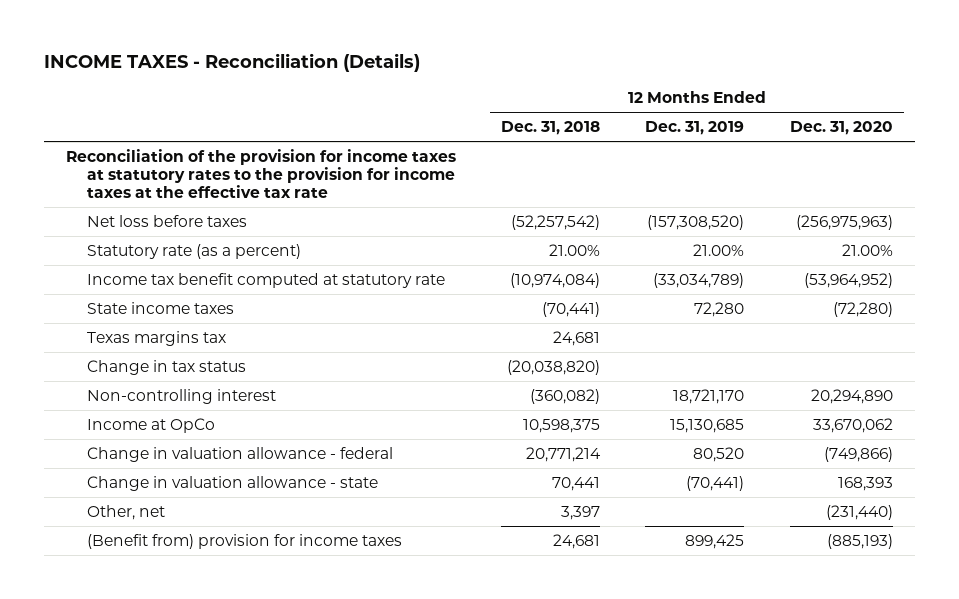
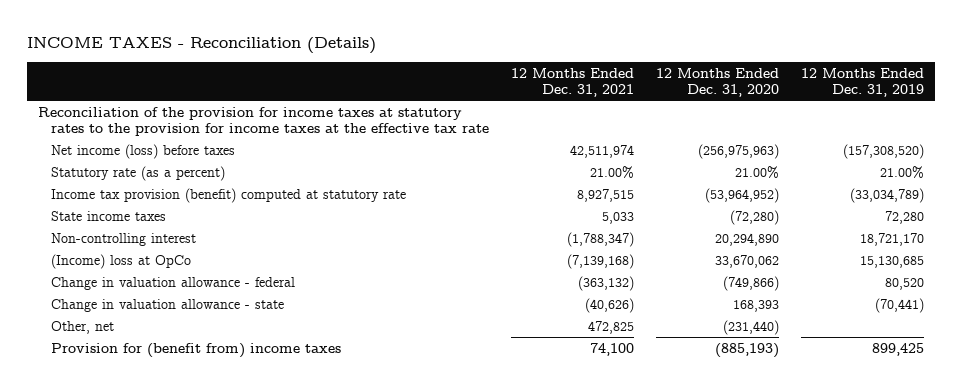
[501,121,601,136] Dec. 31, 2018 -> none
none -> [511,67,635,98] 12 Months Ended Dec. 31, 2021
[87,214,248,227] Net loss before taxes -> [51,143,236,159] Net income (loss) before taxes
[87,272,446,288] Income tax benefit computed at statutory rate -> [51,187,407,203] Income tax provision (benefit) computed at statutory rate
[87,330,227,346] Texas margins tax -> none
[87,359,247,375] Change in tax status -> none
[87,417,216,433] Income at OpCo -> [51,253,192,269] (Income) loss at OpCo
[87,533,403,549] (Benefit from) provision for income taxes -> [51,342,342,358] Provision for (benefit from) income taxes

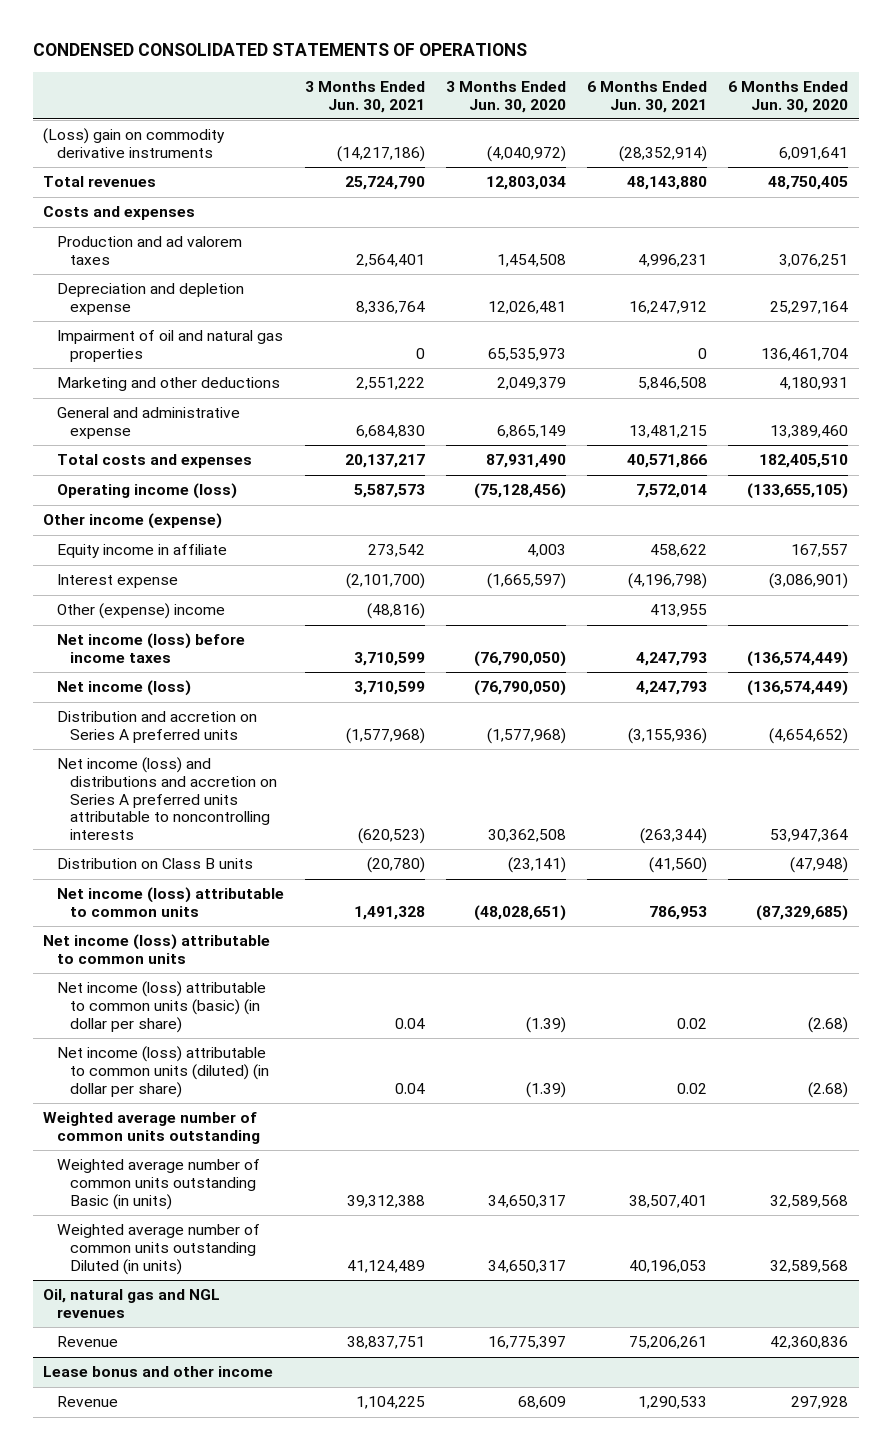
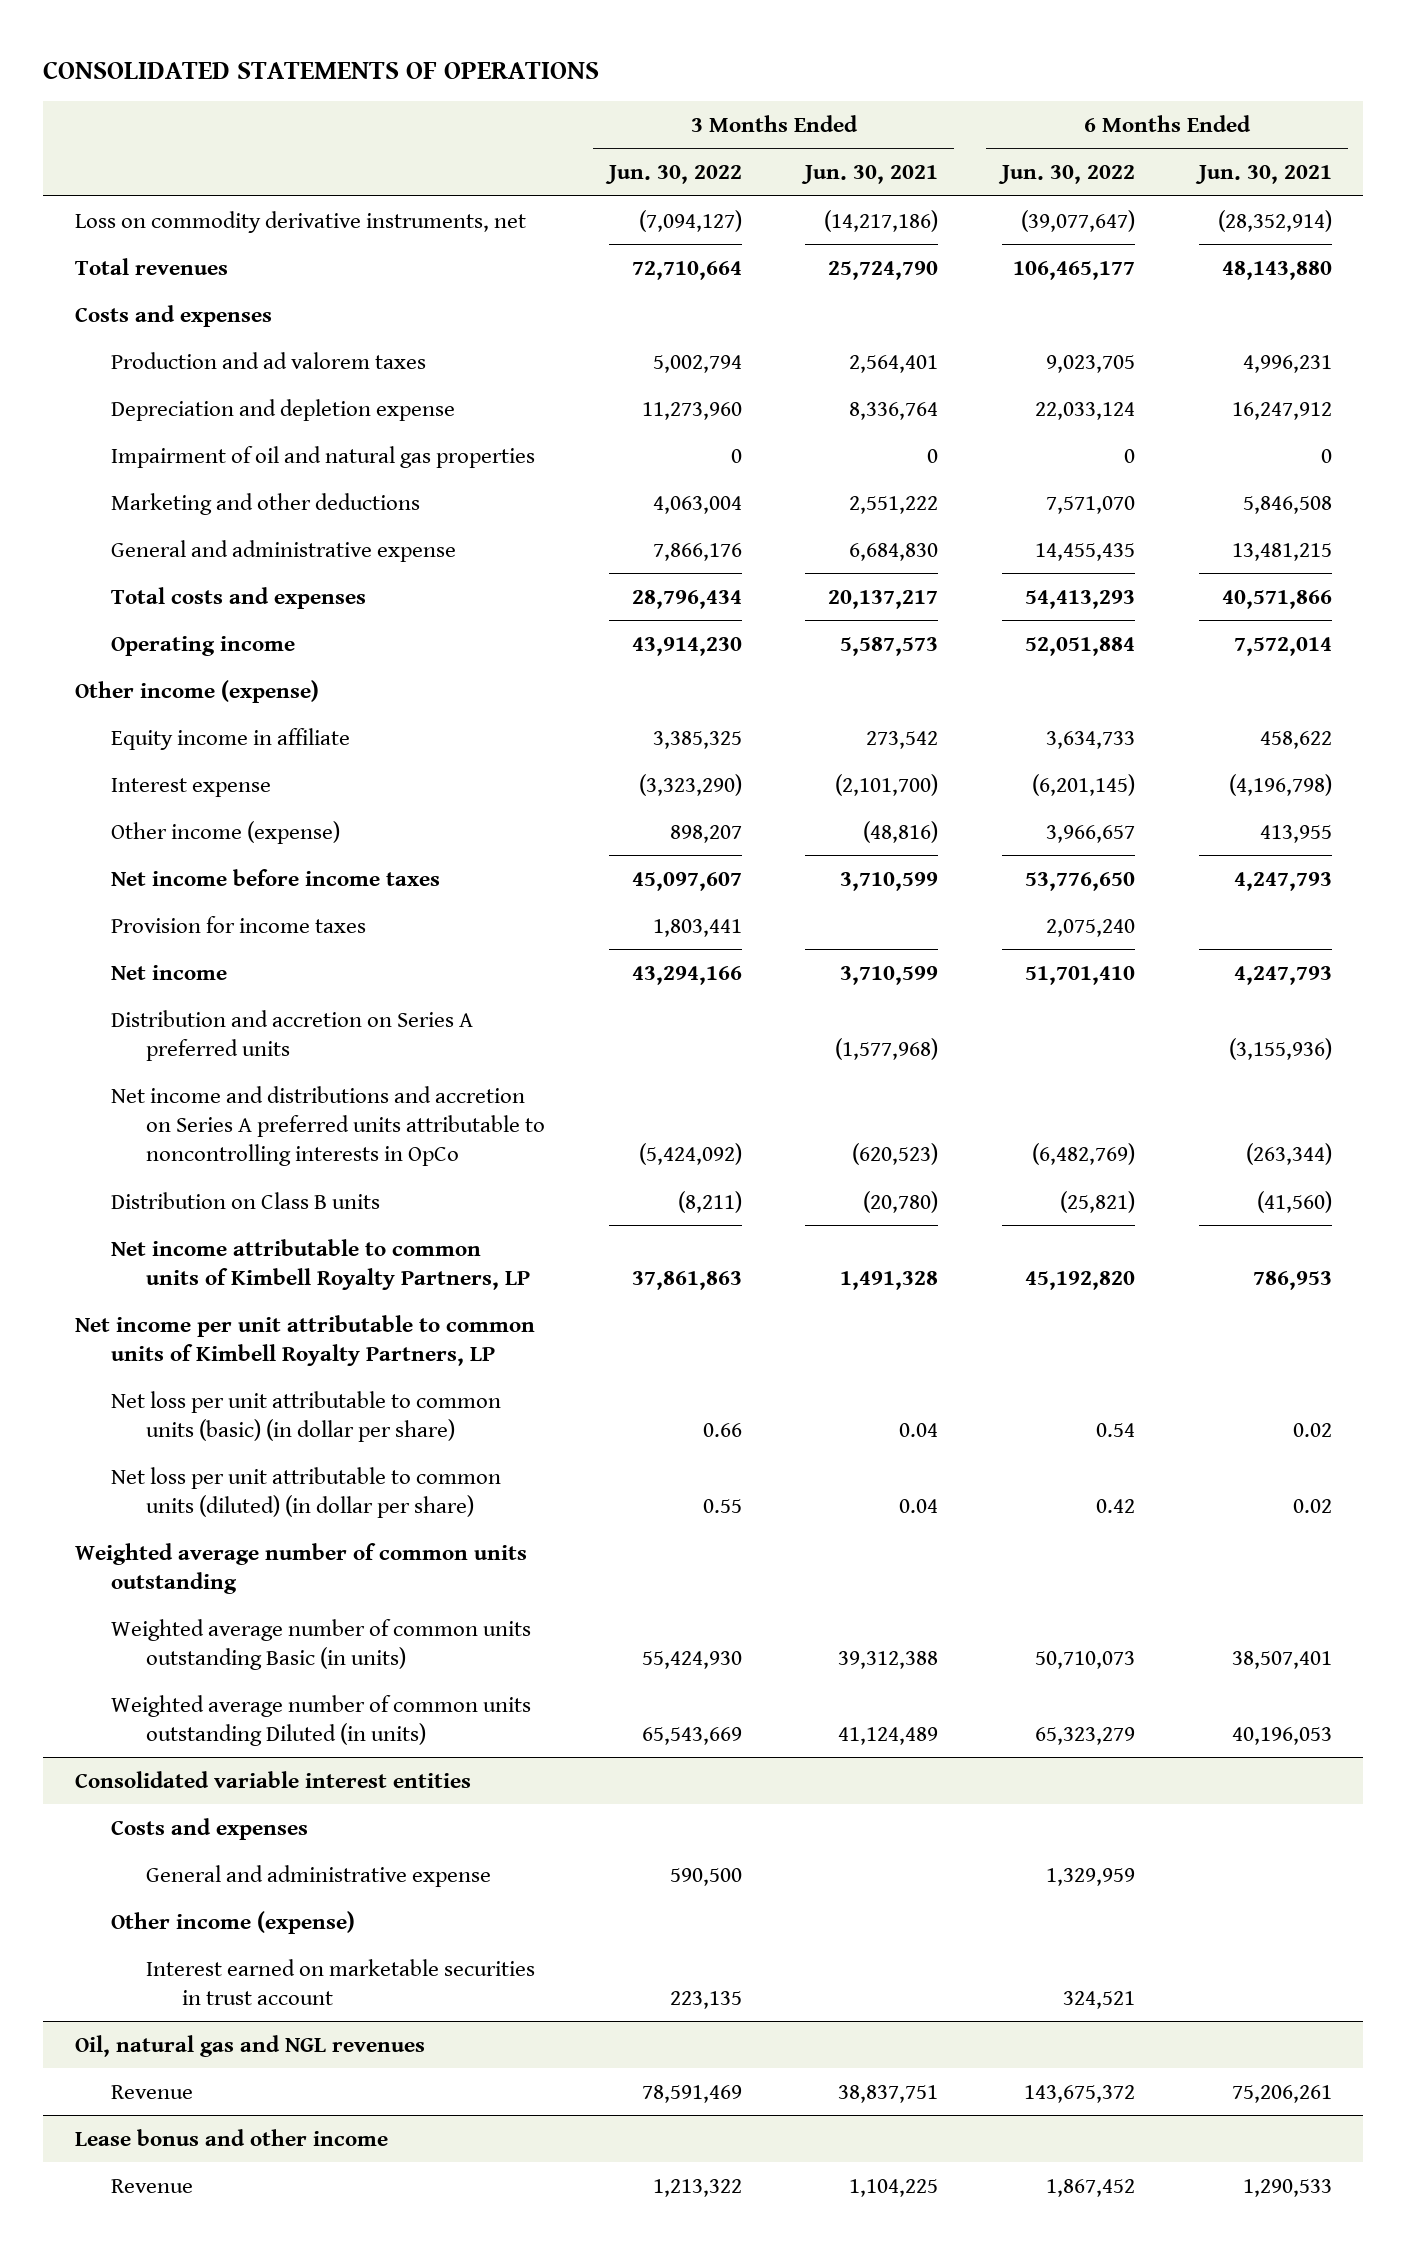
[32,43,527,57] CONDENSED CONSOLIDATED STATEMENTS OF OPERATIONS -> [43,60,600,79] CONSOLIDATED STATEMENTS OF OPERATIONS
[446,80,567,113] 3 Months Ended Jun. 30, 2020 -> none
[728,80,849,113] 6 Months Ended Jun. 30, 2020 -> none
none -> [604,165,742,185] Jun. 30, 2022
none -> [998,165,1136,185] Jun. 30, 2022
[43,128,226,158] (Loss) gain on commodity derivative instruments -> [74,210,526,233] Loss on commodity derivative instruments, net
[56,483,237,500] Operating income (loss) -> [110,635,295,656] Operating income
[56,603,225,620] Other (expense) income -> [110,820,340,844] Other income (expense)
[56,633,245,663] Net income (loss) before income taxes -> [110,868,440,886] Net income before income taxes
none -> [110,915,366,933] Provision for income taxes
[56,680,191,697] Net income (loss) -> [110,964,227,980] Net income
[56,757,278,841] Net income (loss) and distributions and accretion on Series A preferred units attributable to noncontrolling interests -> [110,1085,546,1167] Net income and distributions and accretion on Series A preferred units attributable to noncontrolling interests in OpCo
[56,887,284,917] Net income (loss) attributable to common units -> [110,1238,531,1290] Net income attributable to common units of Kimbell Royalty Partners, LP
[43,934,271,964] Net income (loss) attributable to common units -> [74,1314,535,1366] Net income per unit attributable to common units of Kimbell Royalty Partners, LP
[56,981,266,1033] Net income (loss) attributable to common units (basic) (in dollar per share) -> [110,1390,501,1442] Net loss per unit attributable to common units (basic) (in dollar per share)
[56,1046,270,1098] Net income (loss) attributable to common units (diluted) (in dollar per share) -> [110,1466,501,1518] Net loss per unit attributable to common units (diluted) (in dollar per share)
none -> [74,1770,471,1788] Consolidated variable interest entities
none -> [110,1817,308,1840] Costs and expenses
none -> [146,1864,492,1887] General and administrative expense
none -> [110,1910,355,1934] Other income (expense)
none -> [146,1958,536,2005] Interest earned on marketable securities in trust account

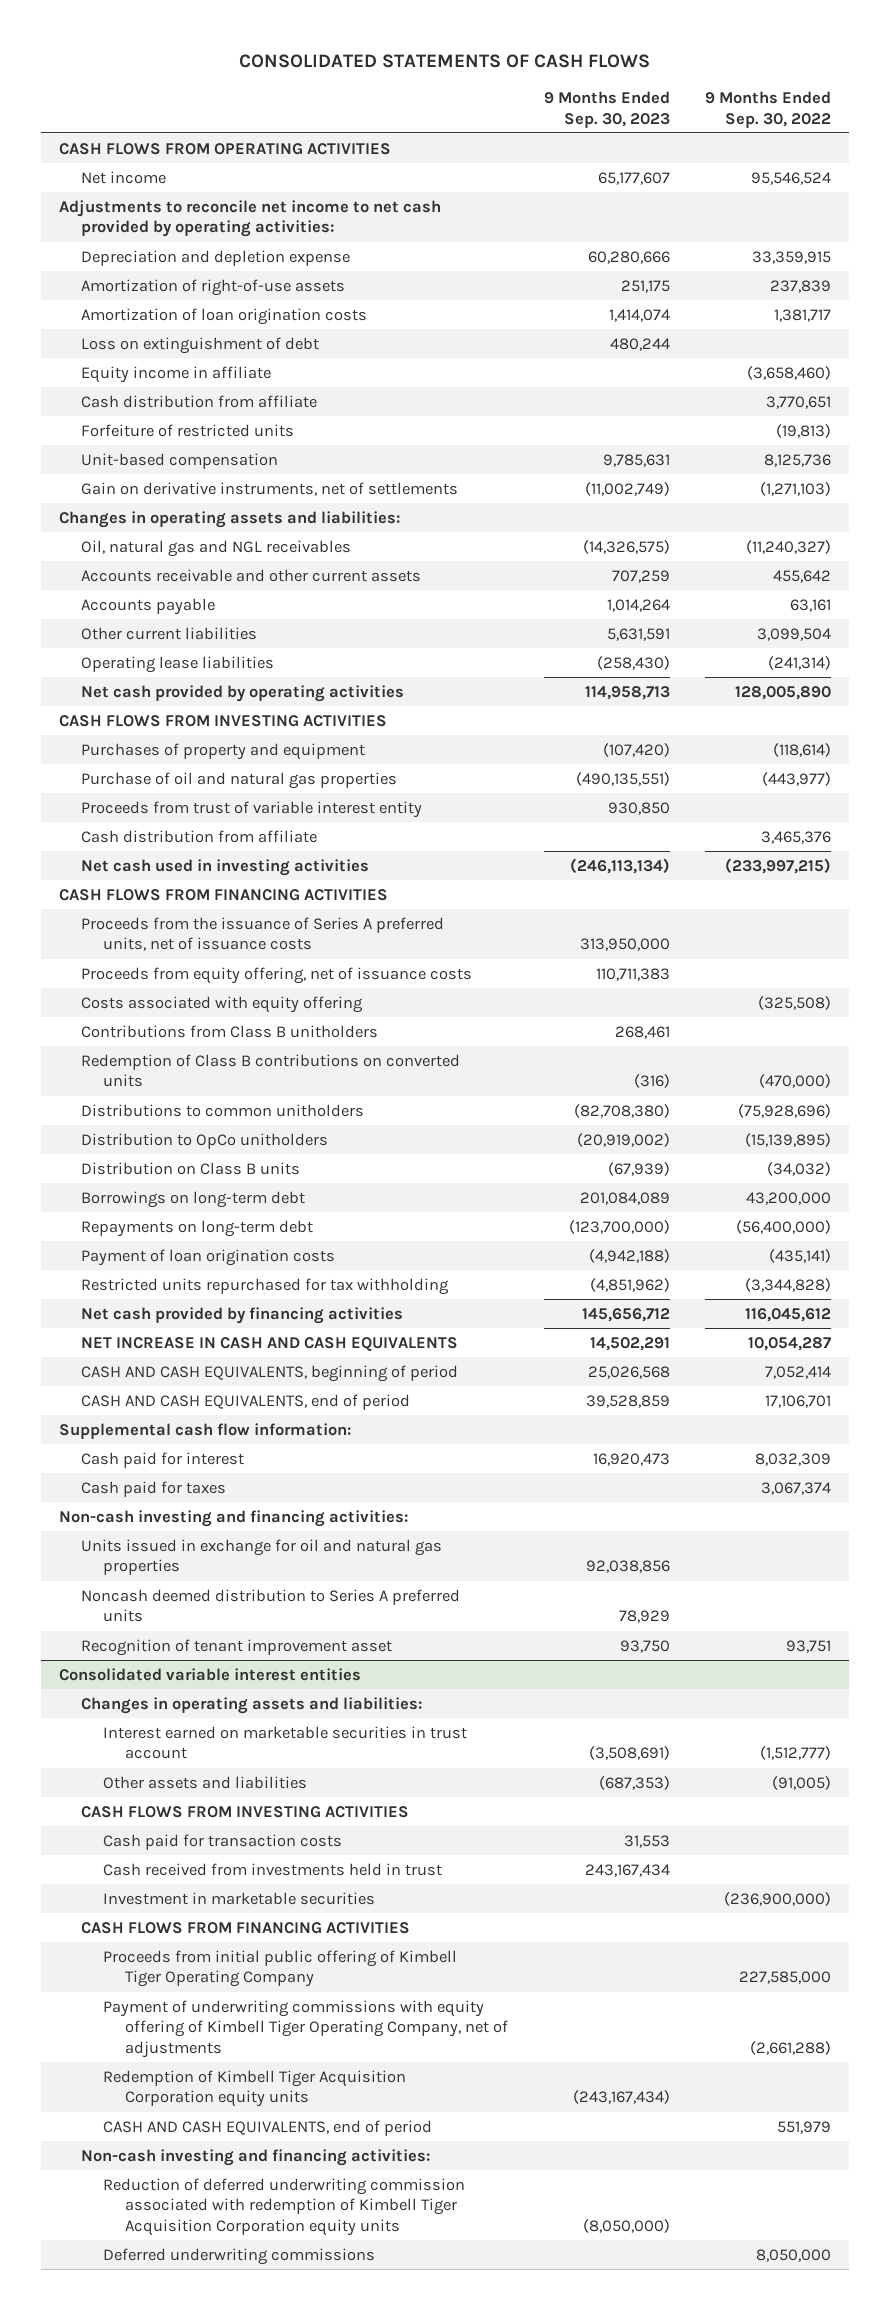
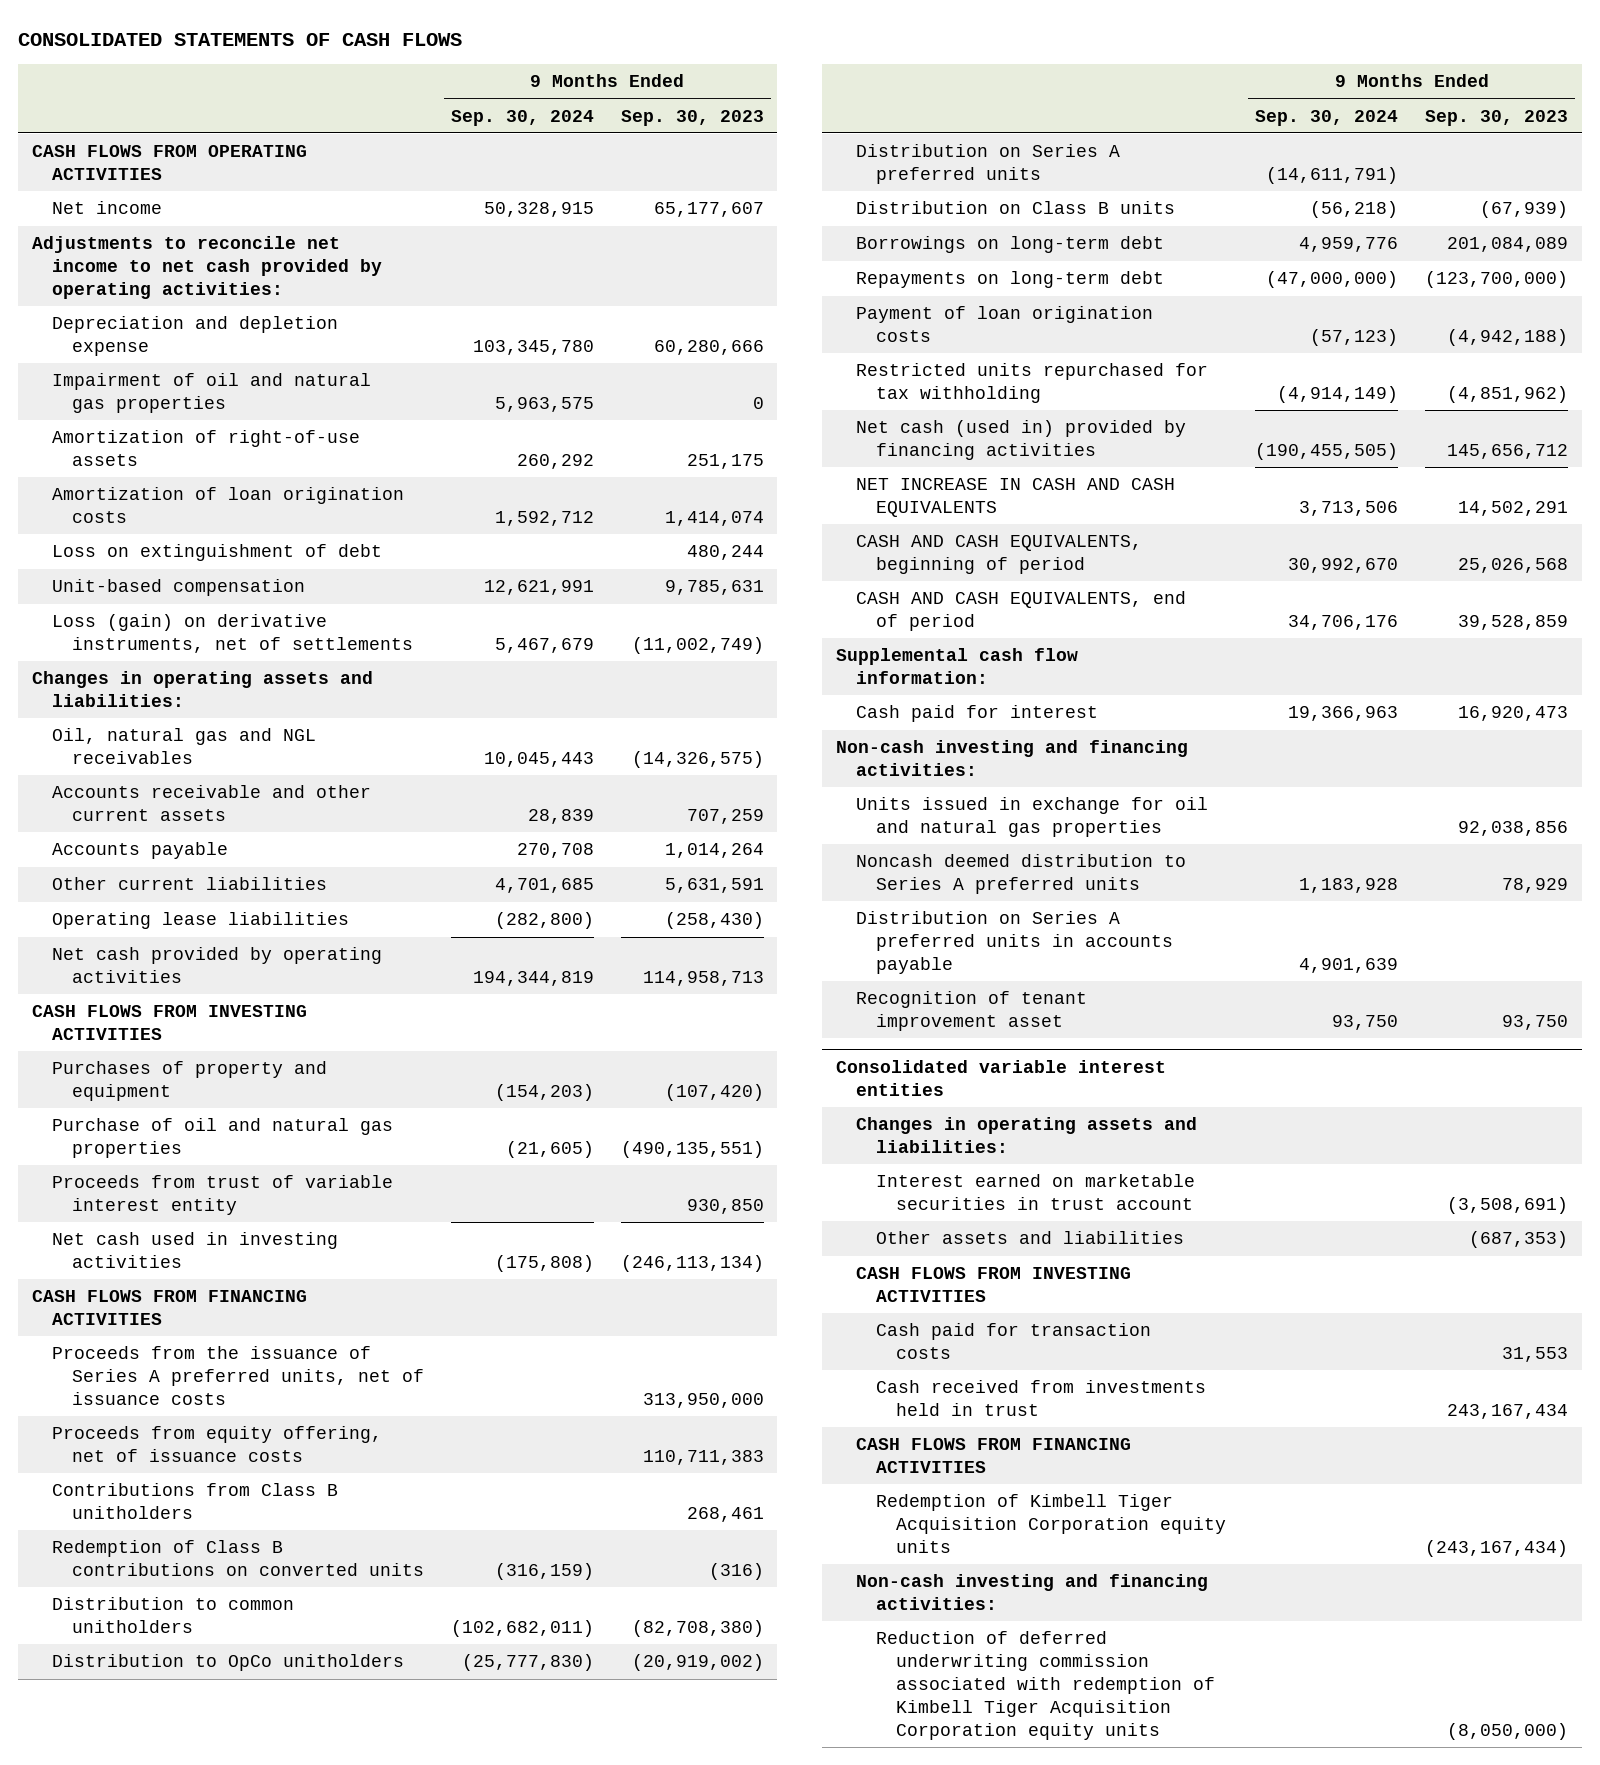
[705,91,832,128] 9 Months Ended Sep. 30, 2022 -> none
none -> [450,109,594,126] Sep. 30, 2024
none -> [51,373,371,414] Impairment of oil and natural gas properties
[80,365,271,383] Equity income in affiliate -> none
[80,394,317,408] Cash distribution from affiliate -> none
[80,423,294,437] Forfeiture of restricted units -> none
[80,481,458,496] Gain on derivative instruments, net of settlements -> [51,614,413,654] Loss (gain) on derivative instruments, net of settlements
[80,829,317,843] Cash distribution from affiliate -> none
[80,995,363,1013] Costs associated with equity offering -> none
[80,1103,364,1117] Distributions to common unitholders -> [51,1597,294,1634] Distribution to common unitholders
none -> [855,144,1120,185] Distribution on Series A preferred units
[80,1306,403,1324] Net cash provided by financing activities -> [855,420,1186,461] Net cash (used in) provided by financing activities
[80,1480,226,1497] Cash paid for taxes -> none
none -> [855,911,1173,975] Distribution on Series A preferred units in accounts payable
[103,1891,376,1905] Investment in marketable securities -> none
[103,1949,458,1988] Proceeds from initial public offering of Kimbell Tiger Operating Company -> none
[103,1999,509,2059] Payment of underwriting commissions with equity offering of Kimbell Tiger Operating Company, net of adjustments -> none
[103,2119,433,2136] CASH AND CASH EQUIVALENTS, end of period -> none
[103,2247,376,2265] Deferred underwriting commissions -> none

